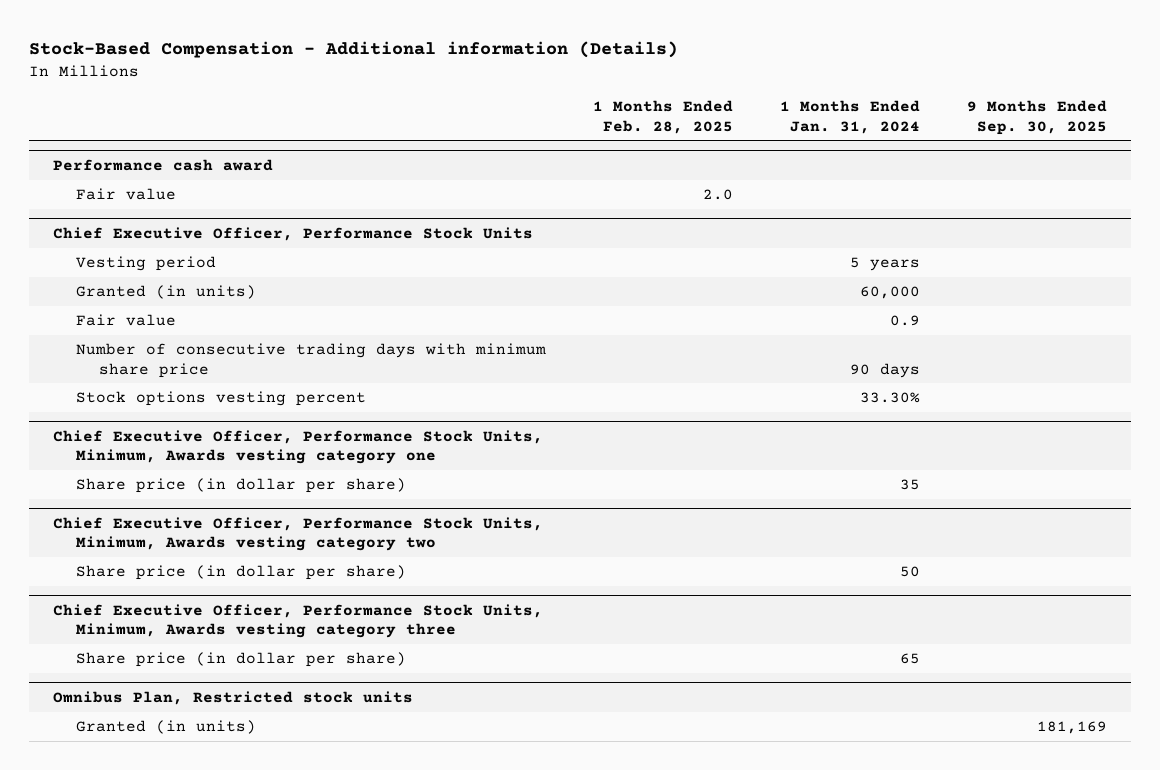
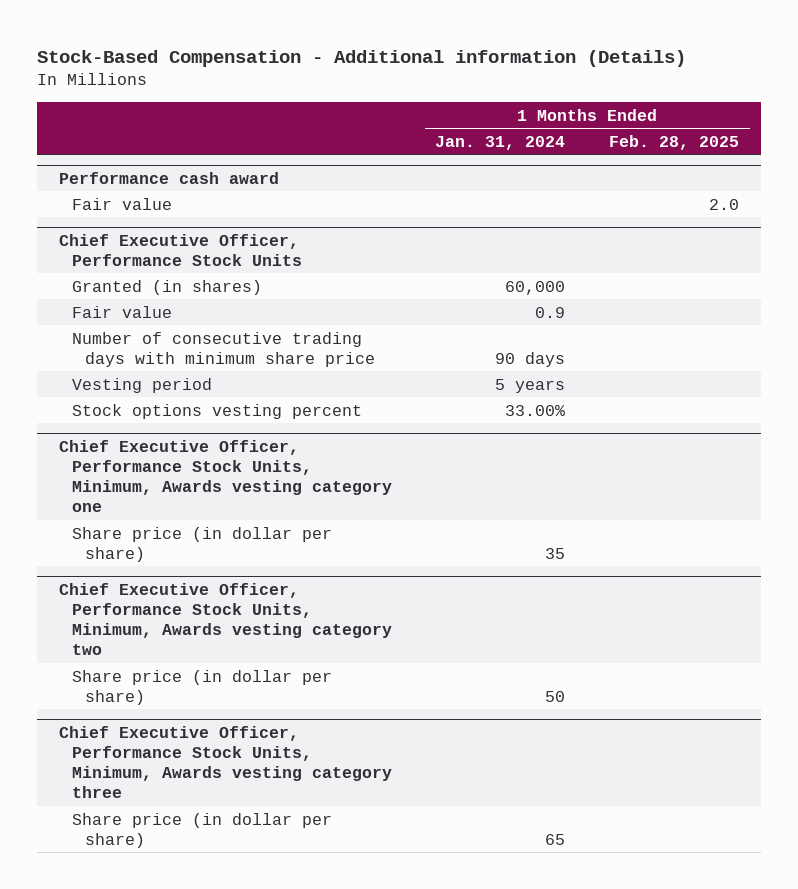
[967,100,1108,135] 9 Months Ended Sep. 30, 2025 -> none
[75,285,256,300] Granted (in units) -> [71,279,262,295] Granted (in shares)
[75,256,216,272] Vesting period -> [71,377,212,393] Vesting period
[860,392,921,404] 33.30% -> [505,404,566,416] 33.00%
[52,690,413,705] Omnibus Plan, Restricted stock units -> none
[75,720,256,735] Granted (in units) -> none

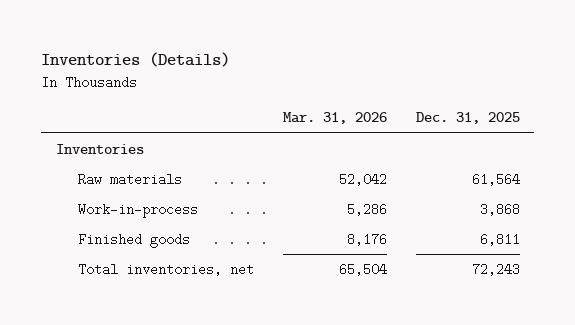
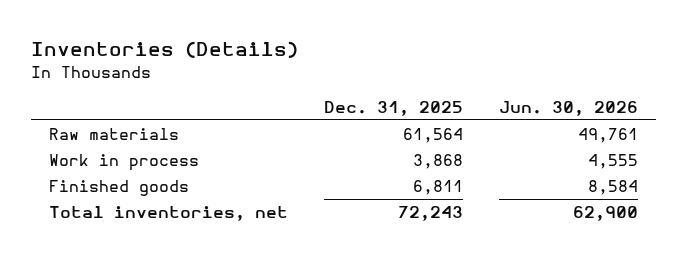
[282,112,387,125] Mar. 31, 2026 -> none
none -> [499,100,639,116] Jun. 30, 2026
[55,143,144,154] Inventories -> none
[77,202,198,218] Work-in-process -> [49,154,200,172] Work in process

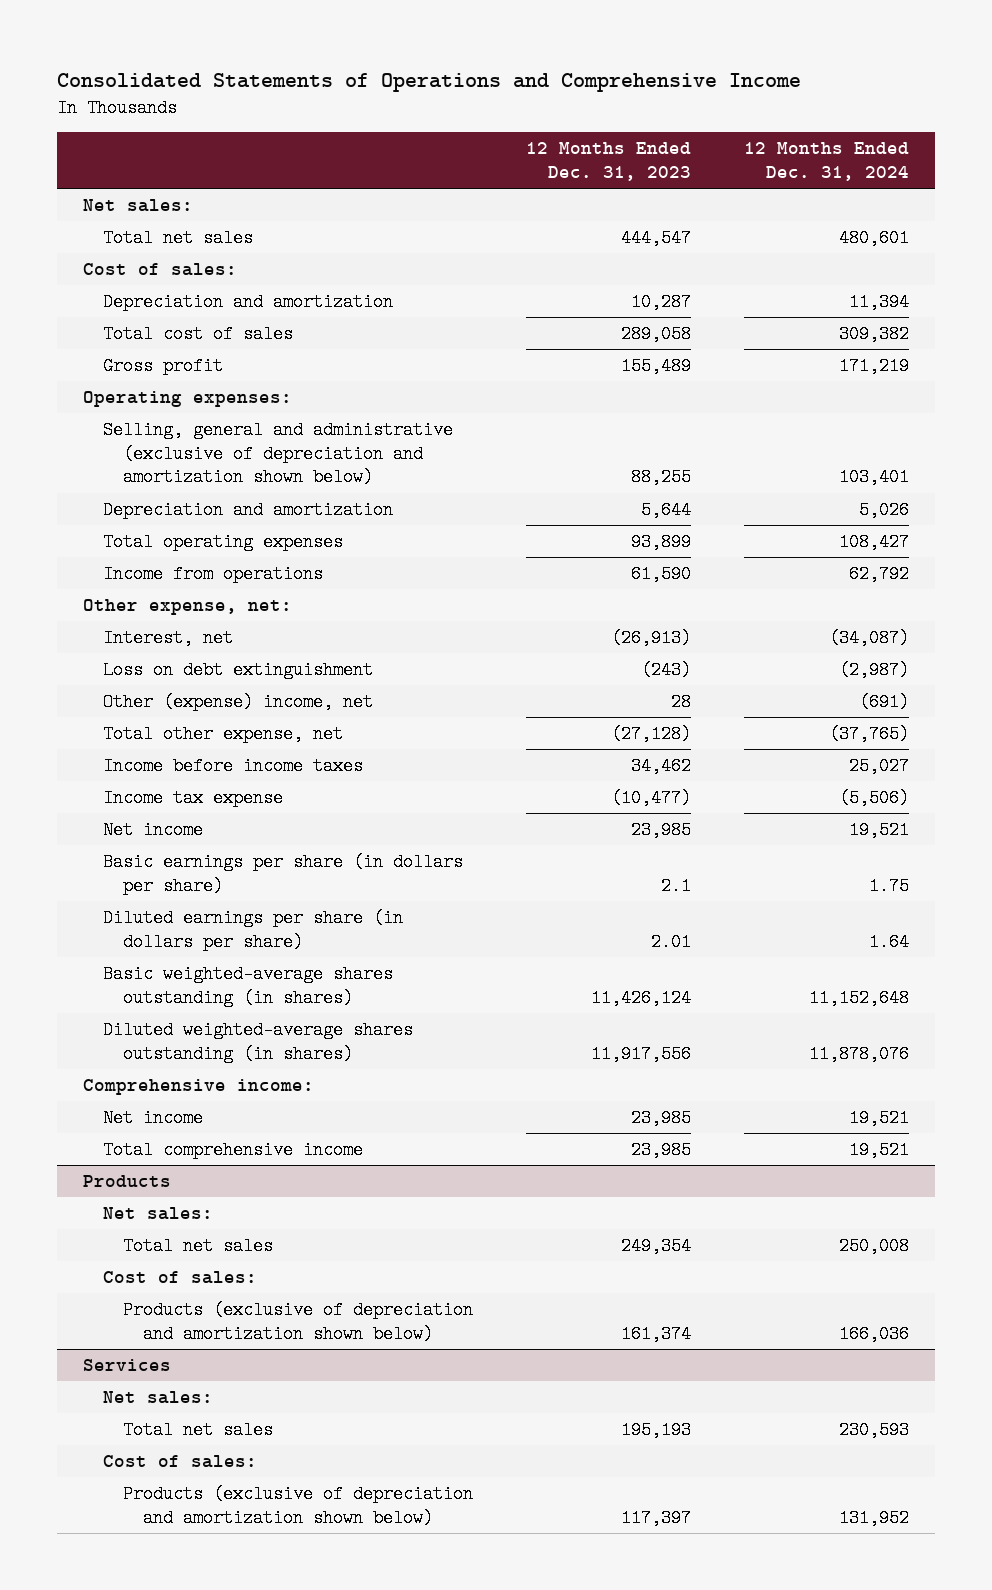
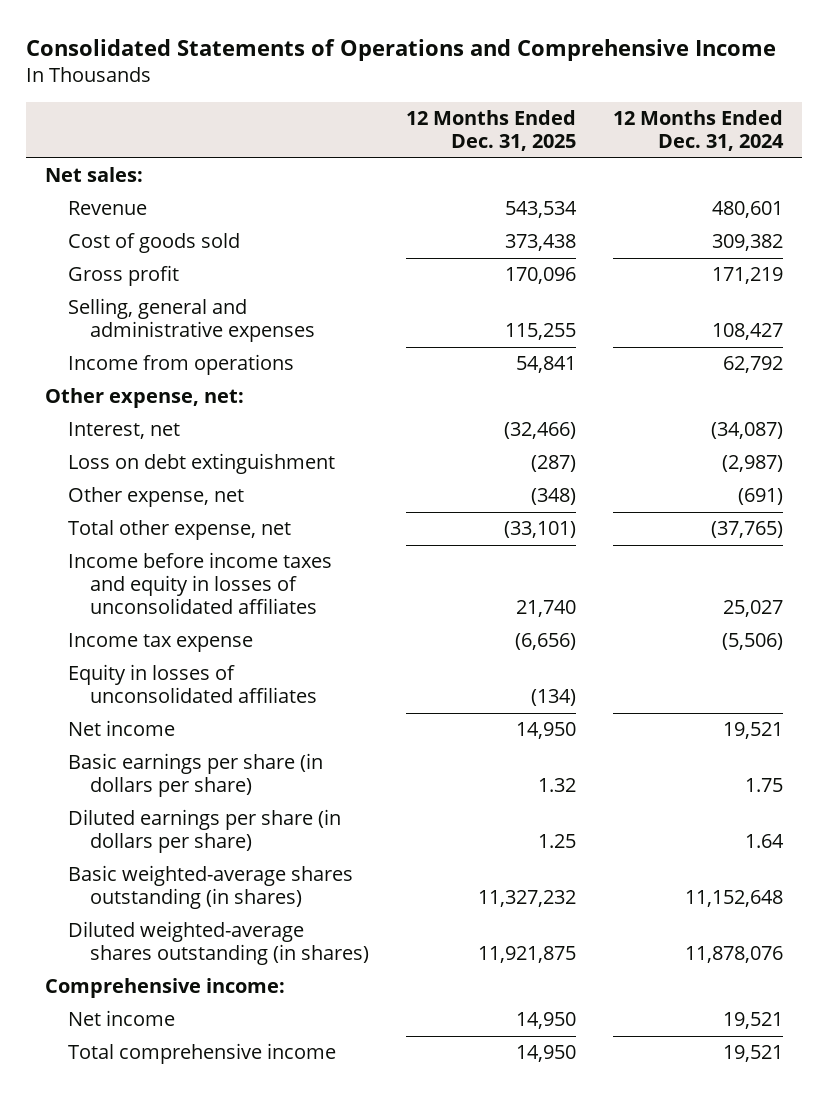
[525,142,691,181] 12 Months Ended Dec. 31, 2023 -> none
none -> [406,109,577,152] 12 Months Ended Dec. 31, 2025
[82,263,237,277] Cost of sales: -> none
[103,293,394,312] Depreciation and amortization -> none
[103,229,254,248] Total net sales -> [67,201,147,216] Revenue
[103,325,294,344] Total cost of sales -> [67,233,240,254] Cost of goods sold
[82,391,292,408] Operating expenses: -> none
[103,421,454,487] Selling, general and administrative (exclusive of depreciation and amortization shown below) -> none
[103,501,394,520] Depreciation and amortization -> none
[103,533,344,552] Total operating expenses -> [67,298,316,343] Selling, general and administrative expenses
[103,693,374,712] Other (expense) income, net -> [67,487,244,508] Other expense, net
[103,757,364,776] Income before income taxes -> [67,552,332,615] Income before income taxes and equity in losses of unconsolidated affiliates
none -> [67,664,318,704] Equity in losses of unconsolidated affiliates
[82,1175,171,1188] Products -> none
[103,1207,214,1221] Net sales: -> none
[123,1237,274,1256] Total net sales -> none
[103,1271,258,1285] Cost of sales: -> none
[123,1301,474,1343] Products (exclusive of depreciation and amortization shown below) -> none
[82,1359,171,1372] Services -> none
[103,1391,214,1405] Net sales: -> none
[123,1421,274,1440] Total net sales -> none
[103,1455,258,1469] Cost of sales: -> none
[123,1485,474,1527] Products (exclusive of depreciation and amortization shown below) -> none

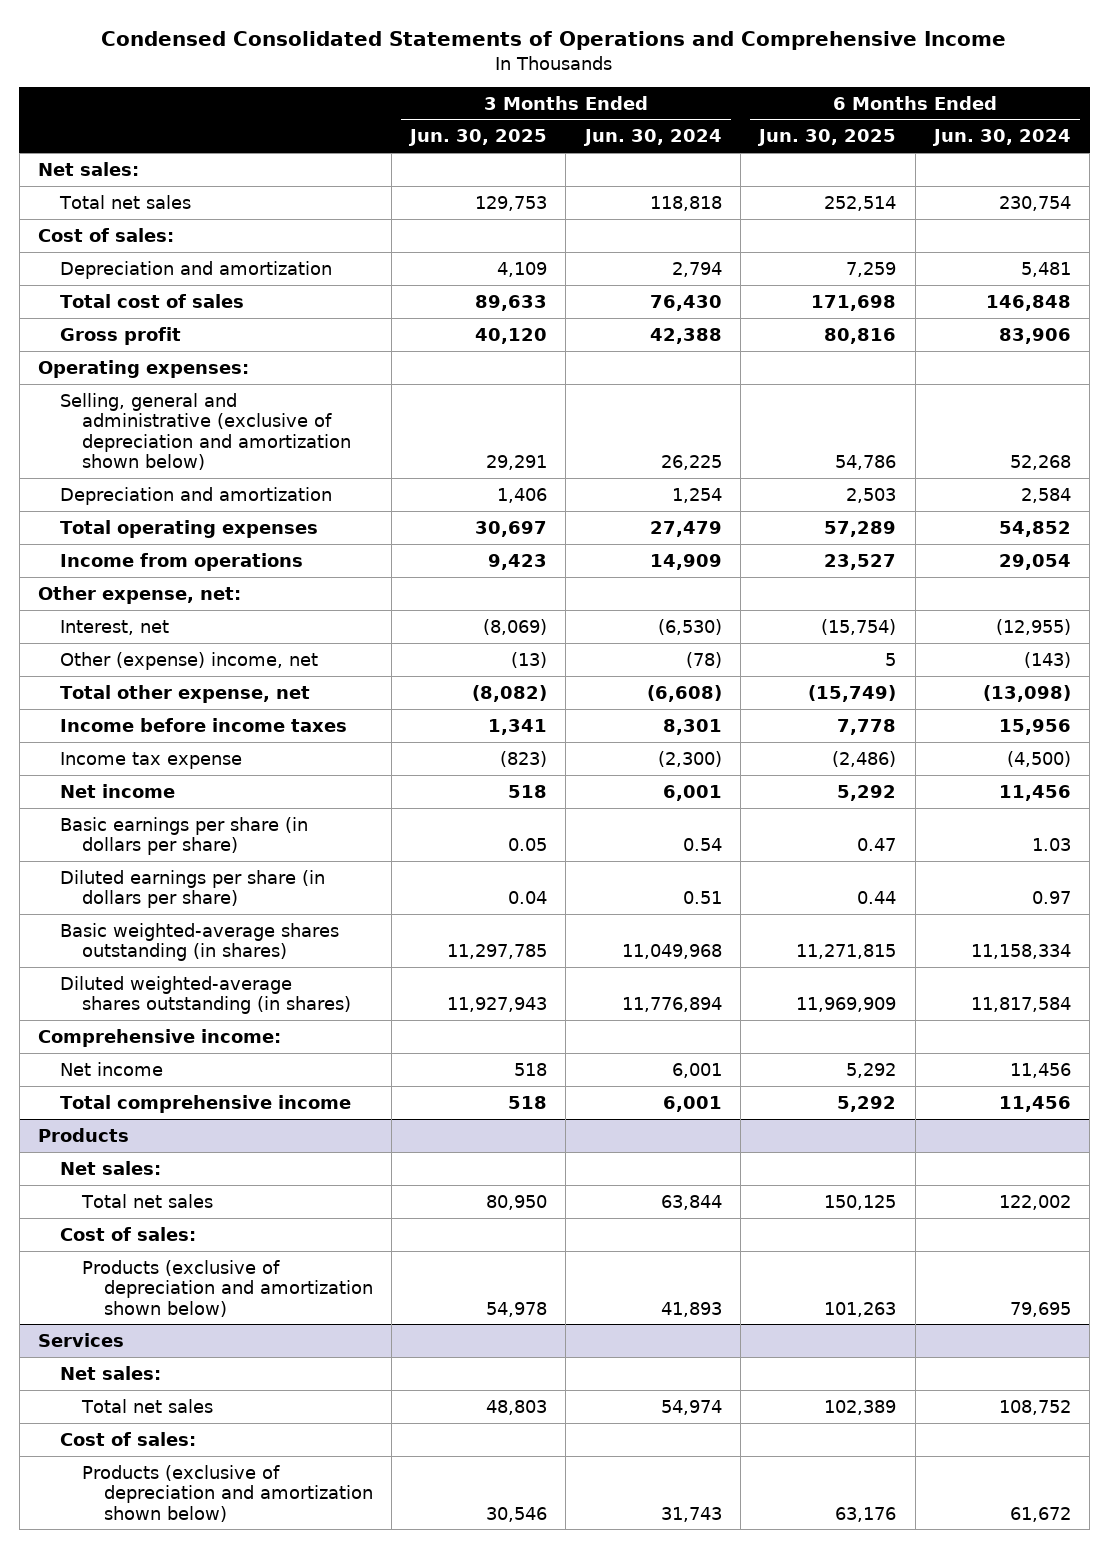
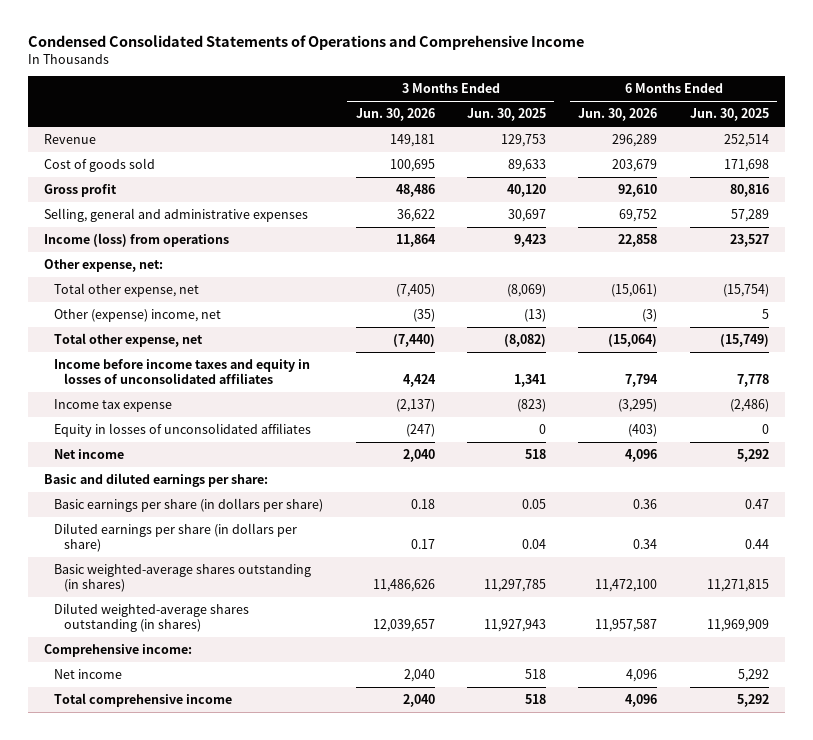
[582,129,722,147] Jun. 30, 2024 -> none
[931,129,1071,147] Jun. 30, 2024 -> none
none -> [355,108,435,122] Jun. 30, 2026
none -> [578,108,658,122] Jun. 30, 2026
[38,161,140,176] Net sales: -> none
[38,227,175,242] Cost of sales: -> none
[59,260,332,279] Depreciation and amortization -> none
[58,194,191,209] Total net sales -> [44,133,97,144] Revenue
[59,293,244,308] Total cost of sales -> [44,157,156,172] Cost of goods sold
[38,359,250,378] Operating expenses: -> none
[59,392,351,471] Selling, general and administrative (exclusive of depreciation and amortization shown below) -> none
[59,486,332,505] Depreciation and amortization -> none
[59,519,318,538] Total operating expenses -> [44,207,309,222] Selling, general and administrative expenses
[59,552,303,571] Income from operations -> [44,232,230,247] Income (loss) from operations
[59,619,169,635] Interest, net -> [54,282,200,297] Total other expense, net
[59,717,347,732] Income before income taxes -> [54,358,311,384] Income before income taxes and equity in losses of unconsolidated affiliates
none -> [54,422,312,437] Equity in losses of unconsolidated affiliates
none -> [44,472,269,487] Basic and diluted earnings per share:
[38,1127,130,1142] Products -> none
[59,1160,161,1175] Net sales: -> none
[80,1193,213,1208] Total net sales -> none
[59,1226,196,1241] Cost of sales: -> none
[81,1259,373,1317] Products (exclusive of depreciation and amortization shown below) -> none
[38,1332,125,1347] Services -> none
[59,1365,161,1380] Net sales: -> none
[80,1398,213,1413] Total net sales -> none
[59,1431,196,1446] Cost of sales: -> none
[81,1464,373,1522] Products (exclusive of depreciation and amortization shown below) -> none

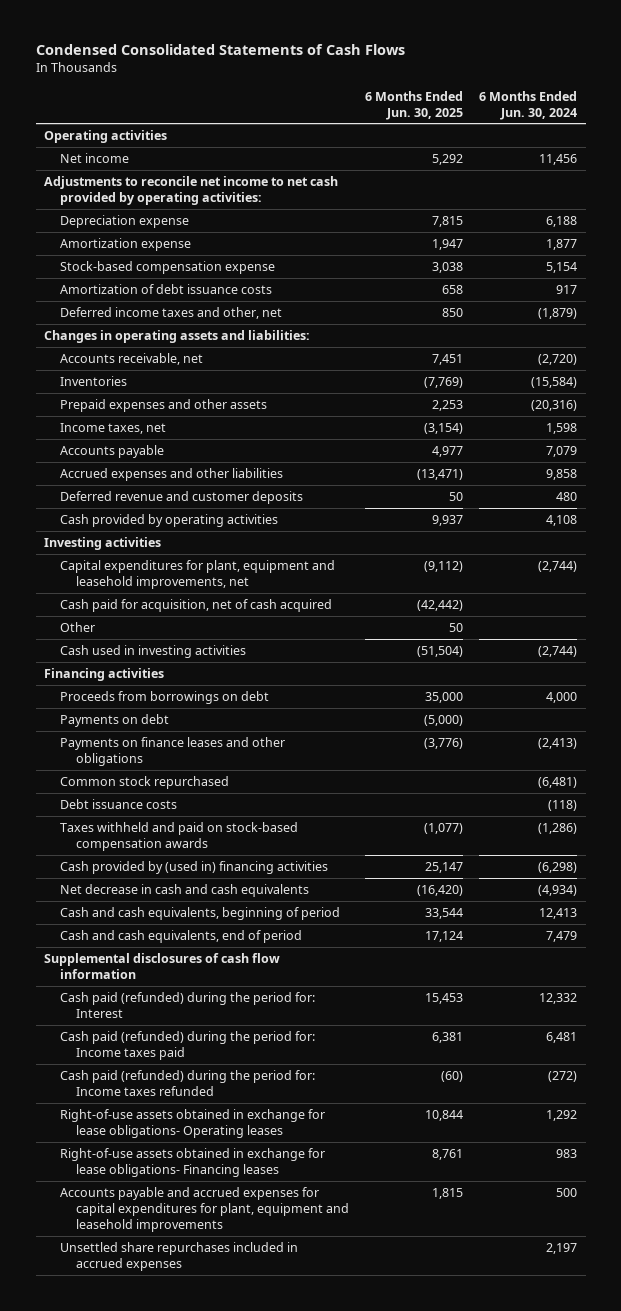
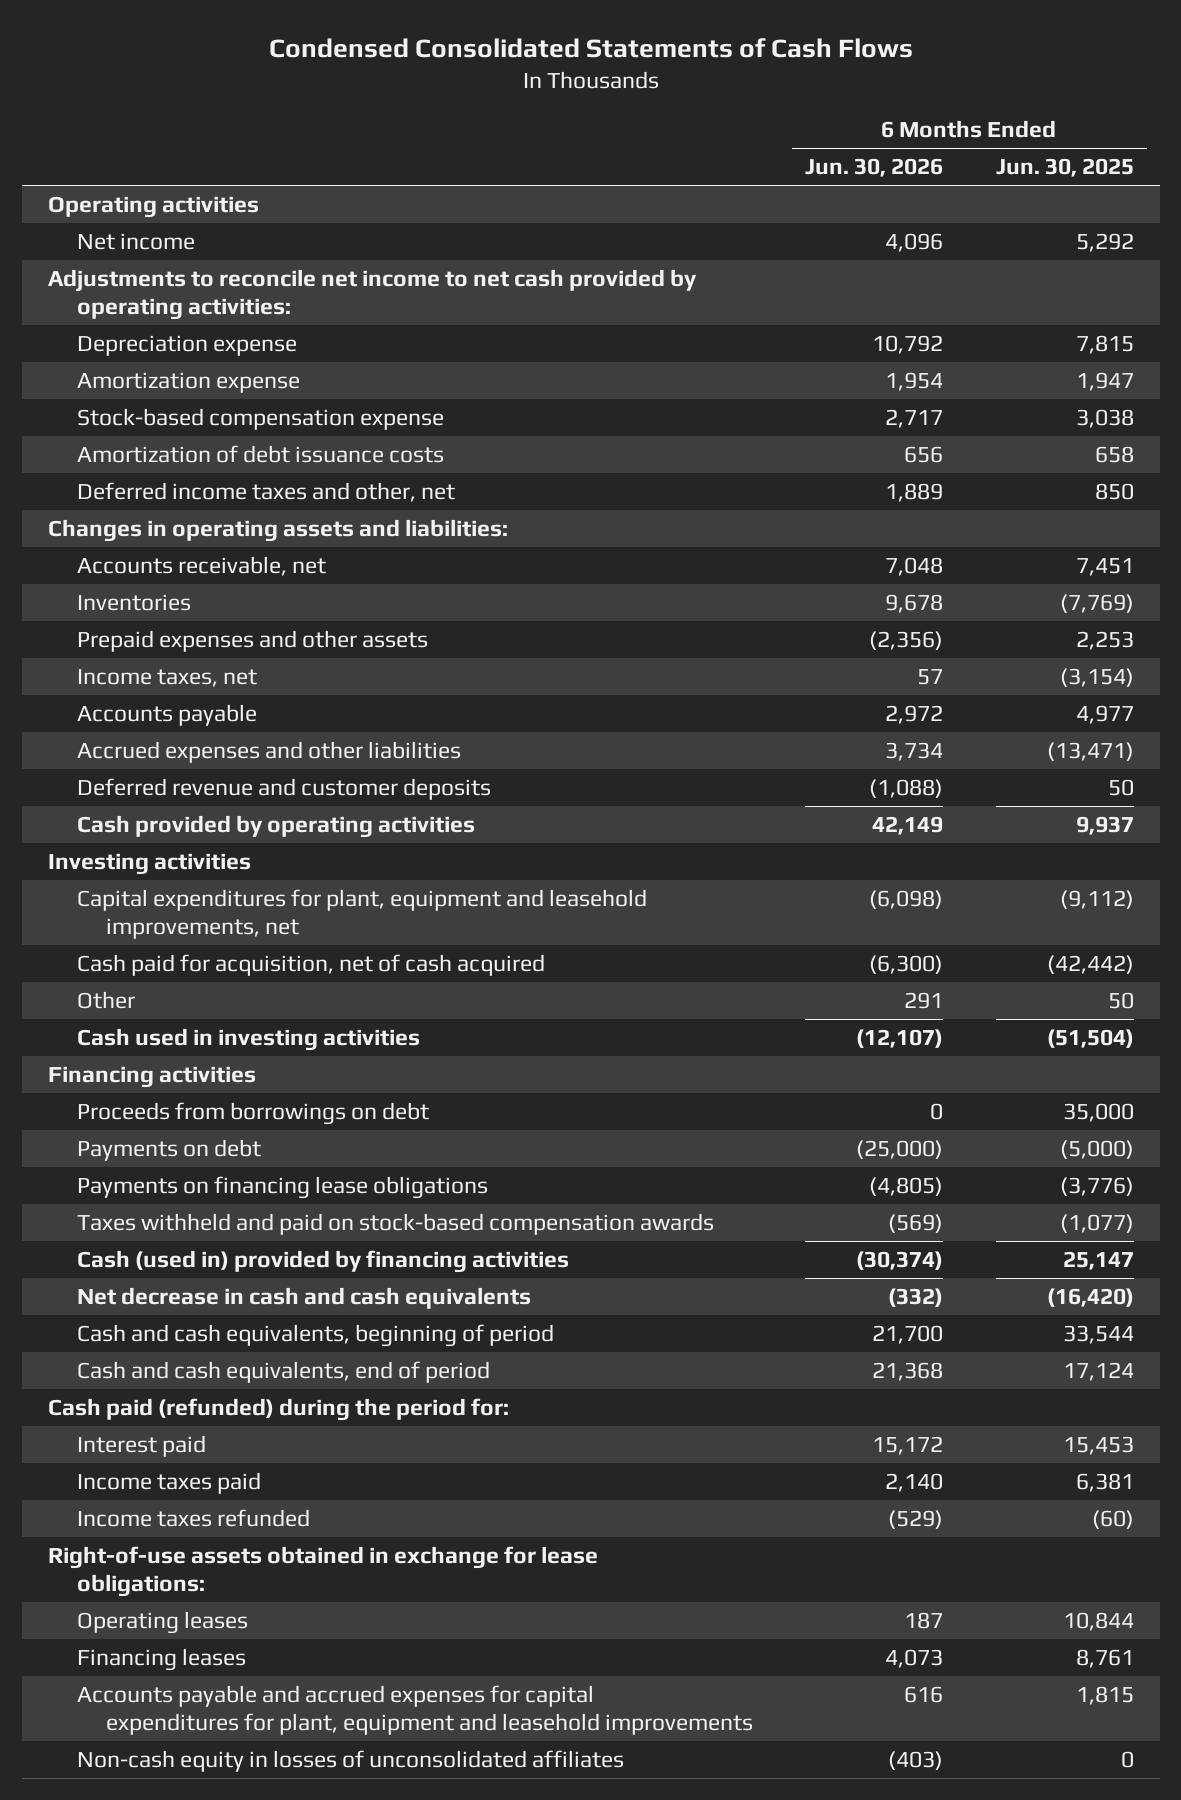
[479,90,578,120] 6 Months Ended Jun. 30, 2024 -> none
none -> [805,158,944,178] Jun. 30, 2026
[59,775,229,789] Common stock repurchased -> none
[59,798,177,809] Debt issuance costs -> none
[59,736,285,766] Payments on finance leases and other obligations -> [77,1175,489,1199] Payments on financing lease obligations
[59,860,328,874] Cash provided by (used in) financing activities -> [77,1249,570,1273] Cash (used in) provided by financing activities
[43,952,280,979] Supplemental disclosures of cash flow information -> none
none -> [47,1397,509,1421] Cash paid (refunded) during the period for:
[59,991,315,1018] Cash paid (refunded) during the period for: Interest -> [77,1434,207,1457] Interest paid
[59,1030,315,1060] Cash paid (refunded) during the period for: Income taxes paid -> [77,1471,262,1494] Income taxes paid
[59,1069,315,1096] Cash paid (refunded) during the period for: Income taxes refunded -> [77,1508,311,1527] Income taxes refunded
none -> [47,1545,598,1597] Right-of-use assets obtained in exchange for lease obligations:
[59,1108,325,1138] Right-of-use assets obtained in exchange for lease obligations- Operating leases -> [77,1610,249,1634] Operating leases
[59,1147,325,1177] Right-of-use assets obtained in exchange for lease obligations- Financing leases -> [77,1647,247,1671] Financing leases
[59,1241,298,1271] Unsettled share repurchases included in accrued expenses -> none
none -> [77,1749,625,1772] Non-cash equity in losses of unconsolidated affiliates

